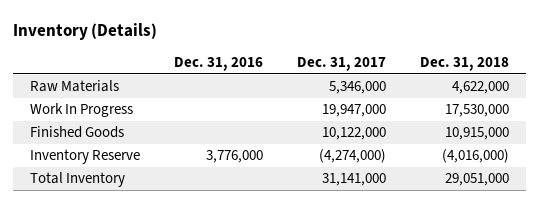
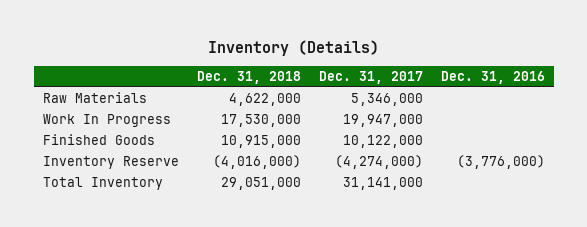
[205,150,263,164] 3,776,000 -> [456,155,545,170] (3,776,000)

